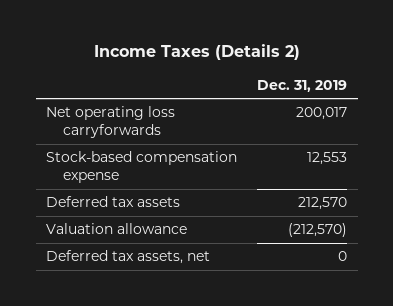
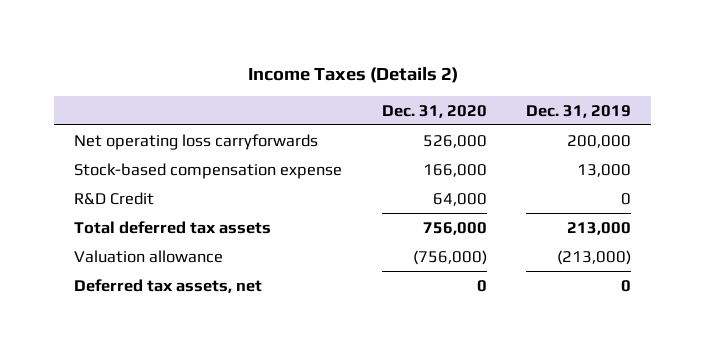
none -> [381,104,487,118] Dec. 31, 2020
[296,107,348,121] 200,017 -> [567,134,632,148] 200,000
[307,152,348,166] 12,553 -> [577,163,632,177] 13,000
none -> [74,191,155,205] R&D Credit
[46,196,181,208] Deferred tax assets -> [74,220,272,234] Total deferred tax assets
[298,197,348,211] 212,570 -> [567,221,632,235] 213,000
[288,223,348,238] (212,570) -> [557,249,632,265] (213,000)

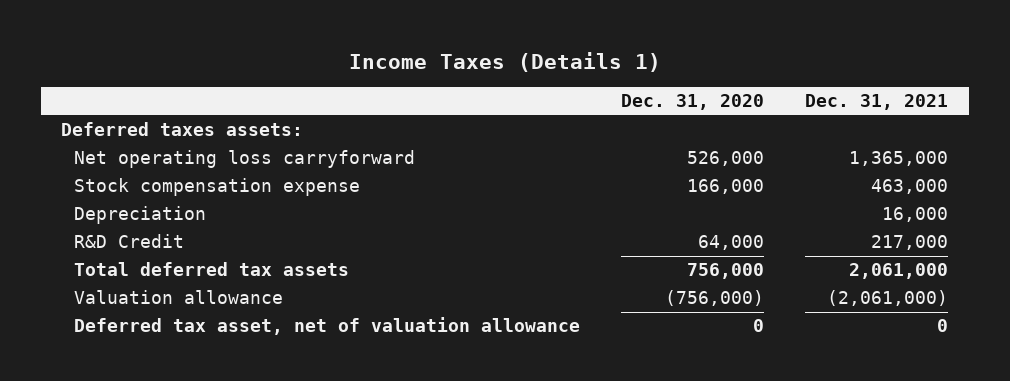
[247,66,458,83] Income Taxes (Details 2) -> [348,51,661,72] Income Taxes (Details 1)
[526,104,632,118] Dec. 31, 2019 -> none
none -> [805,94,949,111] Dec. 31, 2021
none -> [61,122,304,137] Deferred taxes assets:
[74,133,319,150] Net operating loss carryforwards -> [74,150,416,169] Net operating loss carryforward
[74,162,343,179] Stock-based compensation expense -> [74,178,361,197] Stock compensation expense
none -> [74,206,207,225] Depreciation
[74,278,263,293] Deferred tax assets, net -> [74,317,581,336] Deferred tax asset, net of valuation allowance

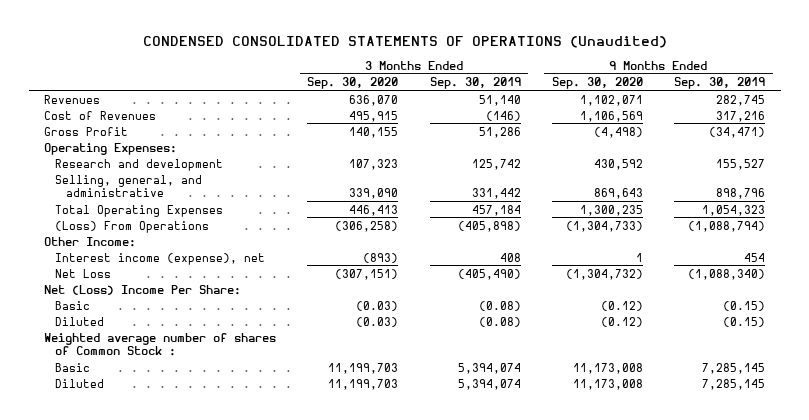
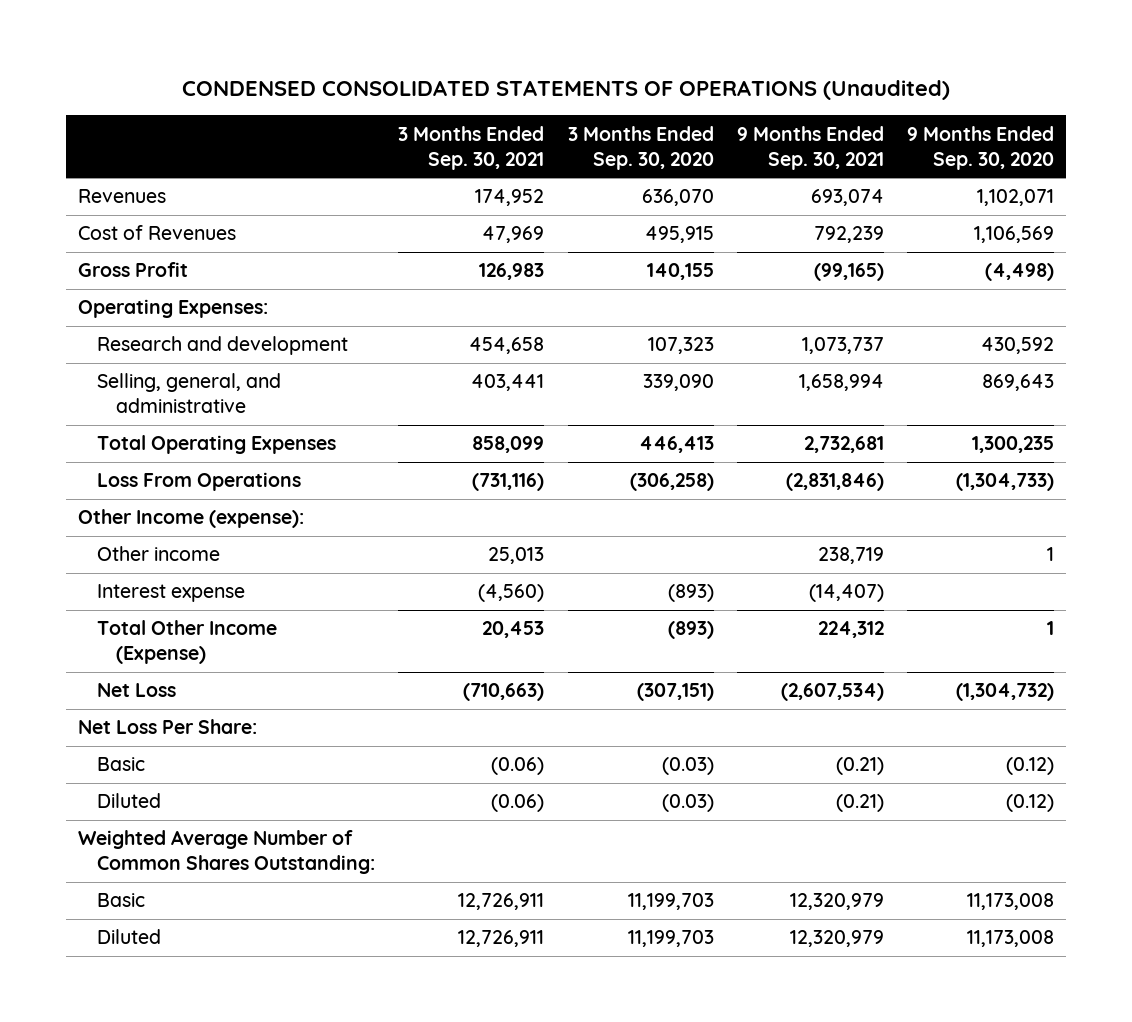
[429,77,521,90] Sep. 30, 2019 -> none
[673,77,765,90] Sep. 30, 2019 -> none
none -> [398,125,545,170] 3 Months Ended Sep. 30, 2021
none -> [736,125,884,170] 9 Months Ended Sep. 30, 2021
[55,220,210,233] (Loss) From Operations -> [97,472,302,492] Loss From Operations
[44,236,137,247] Other Income: -> [77,509,304,529] Other Income (expense):
none -> [97,546,221,562] Other income
none -> [97,584,246,603] Interest expense
[55,252,266,265] Interest income (expense), net -> [97,620,278,665] Total Other Income (Expense)
[44,284,242,295] Net (Loss) Income Per Share: -> [77,719,257,735] Net Loss Per Share:
[44,332,277,356] Weighted average number of shares of Common Stock : -> [77,830,376,875] Weighted Average Number of Common Shares Outstanding:

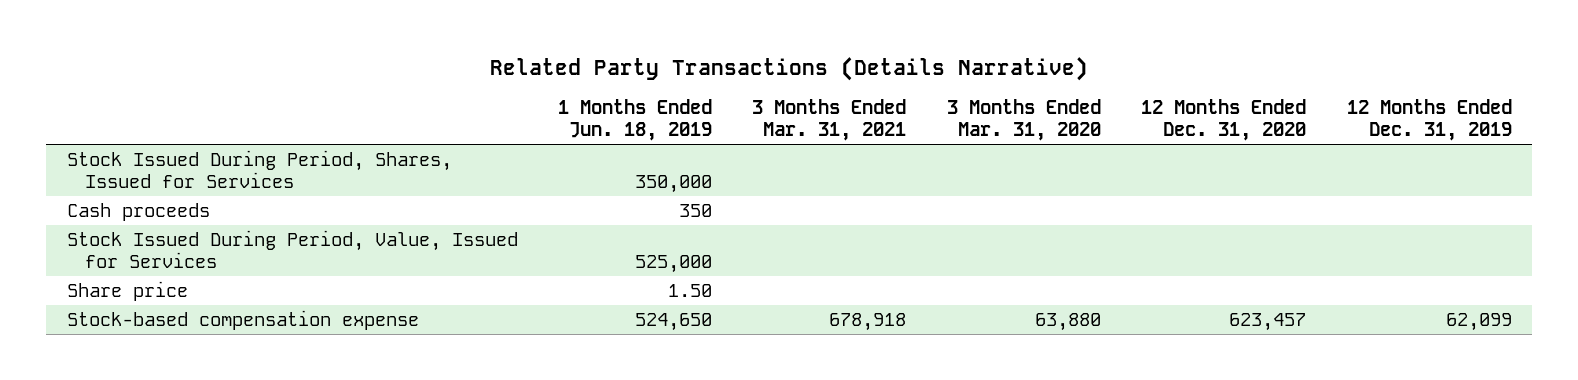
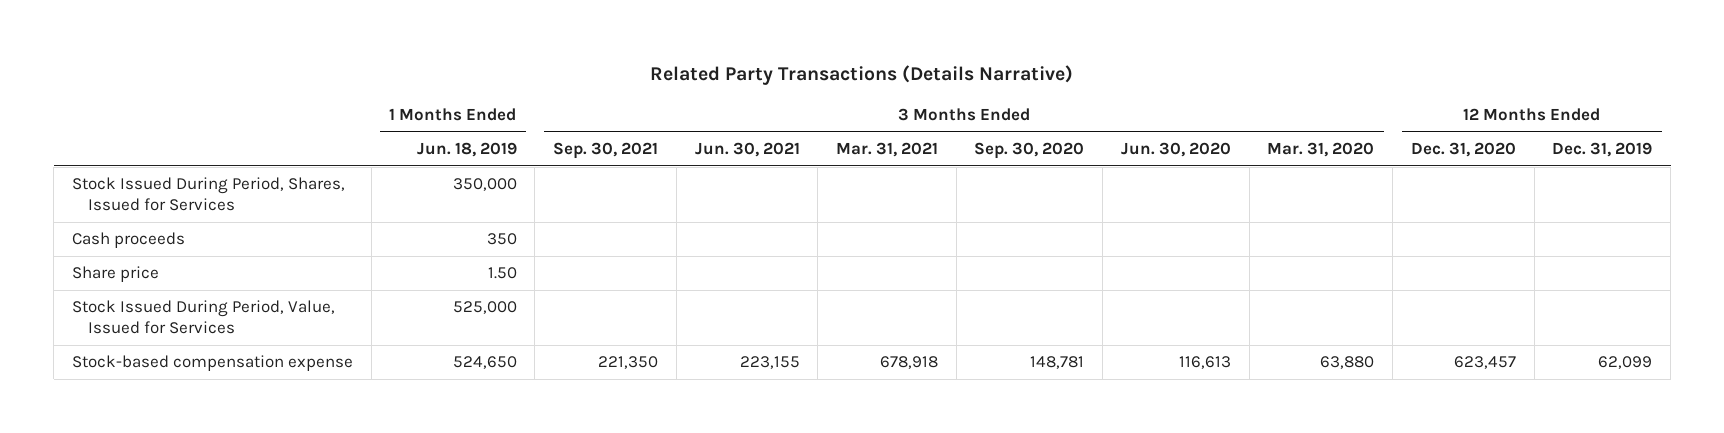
none -> [553,142,659,160] Sep. 30, 2021
none -> [694,142,800,158] Jun. 30, 2021
none -> [974,142,1085,160] Sep. 30, 2020
none -> [1120,142,1231,158] Jun. 30, 2020
[66,229,518,268] Stock Issued During Period, Value, Issued for Services -> [72,300,336,335] Stock Issued During Period, Value, Issued for Services

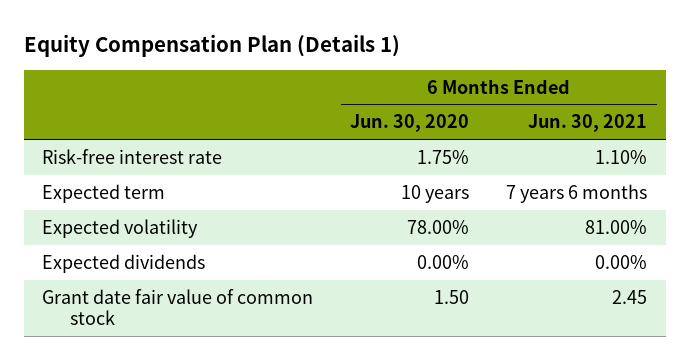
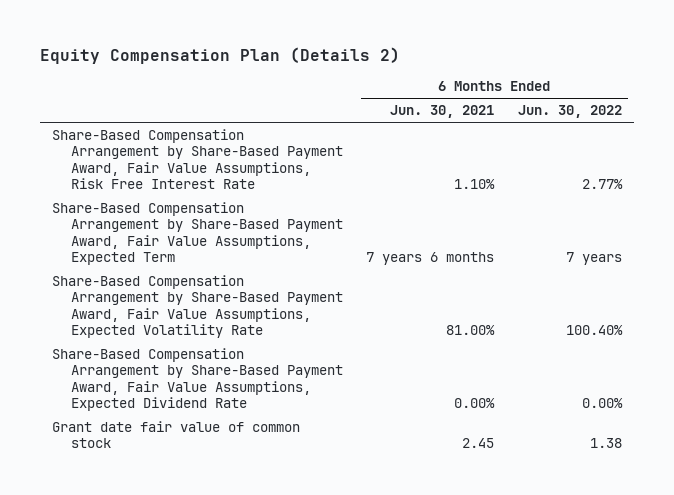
[23,33,400,57] Equity Compensation Plan (Details 1) -> [40,46,401,64] Equity Compensation Plan (Details 2)
[350,114,470,133] Jun. 30, 2020 -> none
none -> [518,105,623,119] Jun. 30, 2022
[42,148,223,164] Risk-free interest rate -> [51,128,343,190] Share-Based Compensation Arrangement by Share-Based Payment Award, Fair Value Assumptions, Risk Free Interest Rate
[42,183,166,203] Expected term -> [51,201,343,266] Share-Based Compensation Arrangement by Share-Based Payment Award, Fair Value Assumptions, Expected Term
[42,218,199,238] Expected volatility -> [51,274,343,339] Share-Based Compensation Arrangement by Share-Based Payment Award, Fair Value Assumptions, Expected Volatility Rate
[42,253,206,273] Expected dividends -> [51,347,343,412] Share-Based Compensation Arrangement by Share-Based Payment Award, Fair Value Assumptions, Expected Dividend Rate

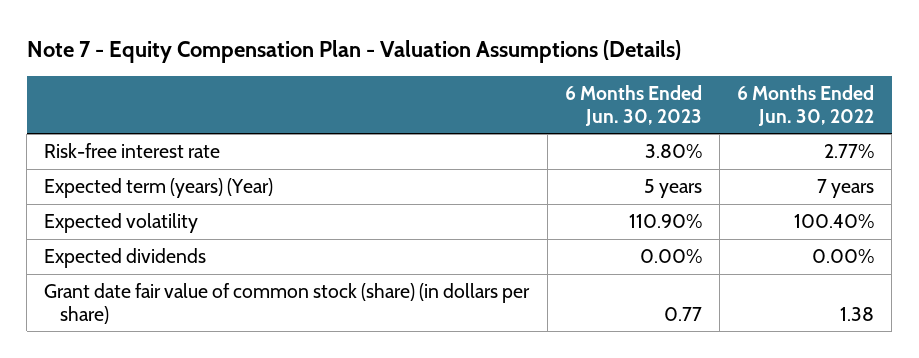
[40,46,401,64] Equity Compensation Plan (Details 2) -> [26,39,681,63] Note 7 - Equity Compensation Plan - Valuation Assumptions (Details)
[390,105,495,119] Jun. 30, 2021 -> none
none -> [564,85,702,126] 6 Months Ended Jun. 30, 2023
[51,128,343,190] Share-Based Compensation Arrangement by Share-Based Payment Award, Fair Value Assumptions, Risk Free Interest Rate -> [44,143,221,159] Risk-free interest rate
[51,201,343,266] Share-Based Compensation Arrangement by Share-Based Payment Award, Fair Value Assumptions, Expected Term -> [44,178,274,199] Expected term (years) (Year)
[51,274,343,339] Share-Based Compensation Arrangement by Share-Based Payment Award, Fair Value Assumptions, Expected Volatility Rate -> [44,213,199,234] Expected volatility
[51,347,343,412] Share-Based Compensation Arrangement by Share-Based Payment Award, Fair Value Assumptions, Expected Dividend Rate -> [44,248,207,269] Expected dividends
[51,420,300,449] Grant date fair value of common stock -> [44,283,531,324] Grant date fair value of common stock (share) (in dollars per share)

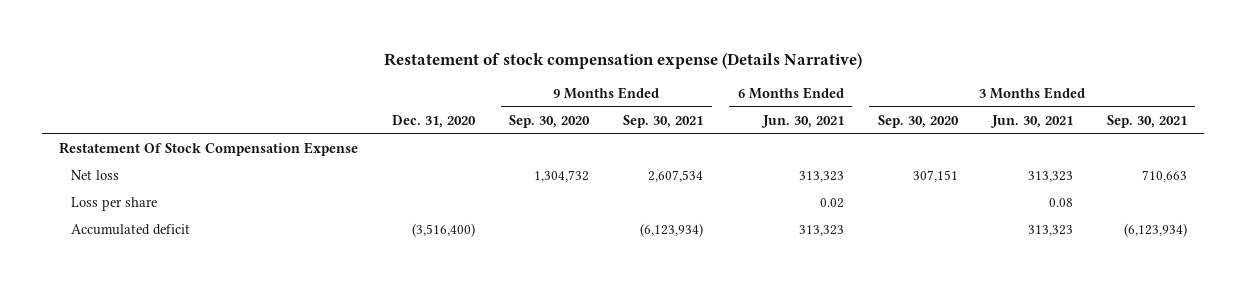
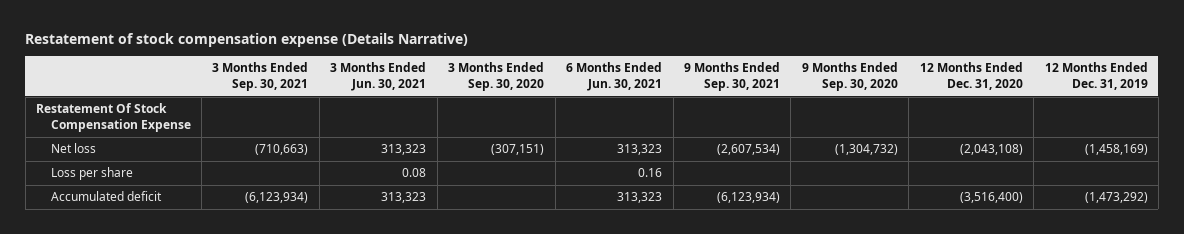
[392,114,477,128] Dec. 31, 2020 -> none
none -> [919,62,1023,90] 12 Months Ended Dec. 31, 2020
none -> [1044,62,1148,90] 12 Months Ended Dec. 31, 2019
[534,170,590,183] 1,304,732 -> [834,144,898,156] (1,304,732)
[648,170,704,183] 2,607,534 -> [716,144,780,156] (2,607,534)
[912,170,958,183] 307,151 -> [491,144,545,156] (307,151)
[1141,170,1187,183] 710,663 -> [255,144,309,156] (710,663)
[819,198,844,209] 0.02 -> [638,168,663,178] 0.16

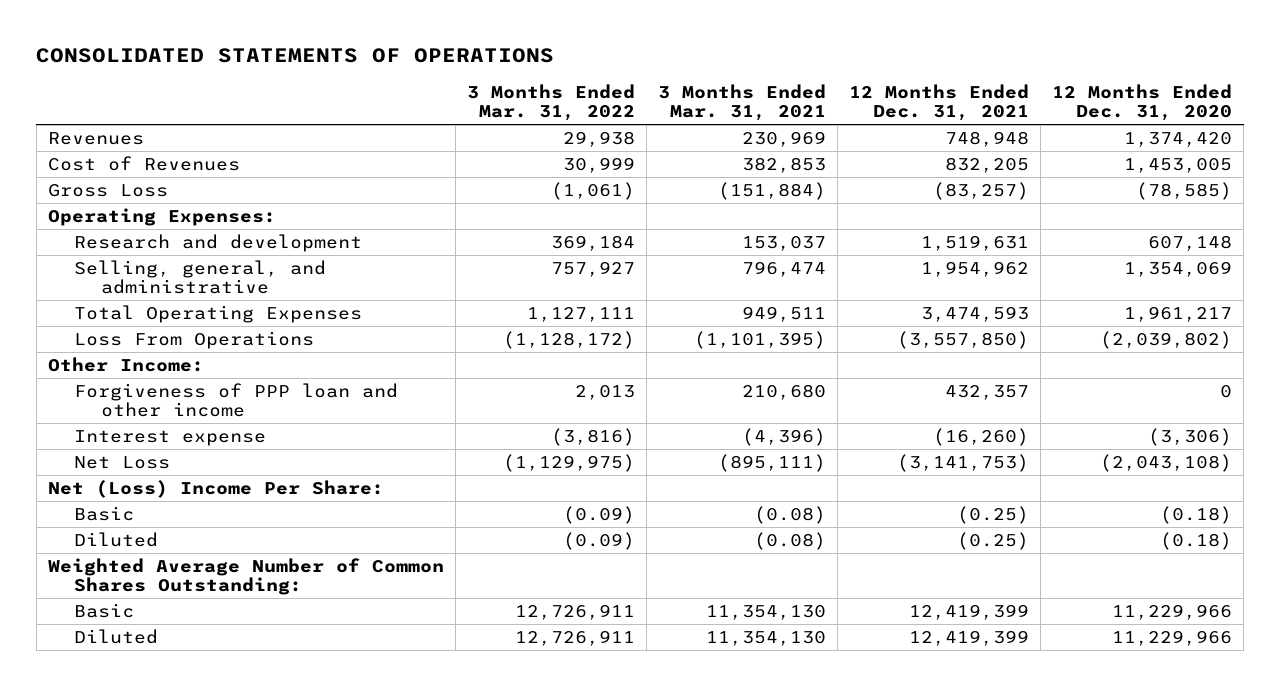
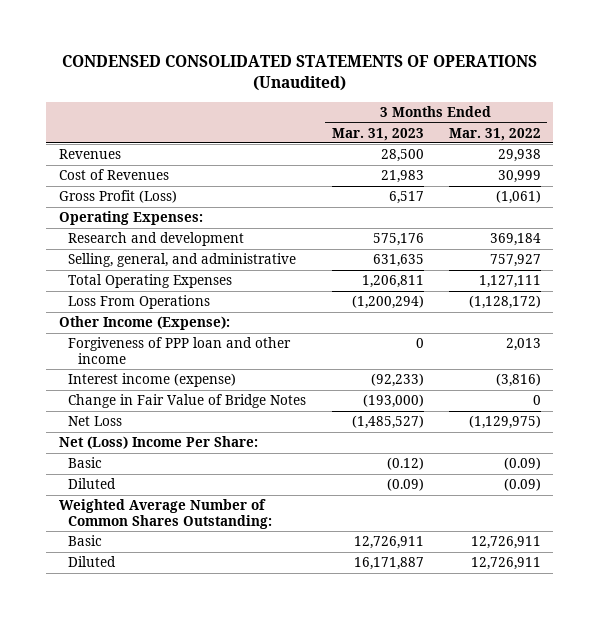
[36,48,555,64] CONSOLIDATED STATEMENTS OF OPERATIONS -> [61,55,537,92] CONDENSED CONSOLIDATED STATEMENTS OF OPERATIONS (Unaudited)
[657,83,826,122] 3 Months Ended Mar. 31, 2021 -> none
[848,83,1029,122] 12 Months Ended Dec. 31, 2021 -> none
[1052,83,1233,122] 12 Months Ended Dec. 31, 2020 -> none
none -> [331,127,424,141] Mar. 31, 2023
[47,183,168,197] Gross Loss -> [58,190,177,204] Gross Profit (Loss)
[47,356,204,372] Other Income: -> [58,316,230,331] Other Income (Expense):
[74,429,267,446] Interest expense -> [68,373,237,388] Interest income (expense)
none -> [68,394,307,409] Change in Fair Value of Bridge Notes

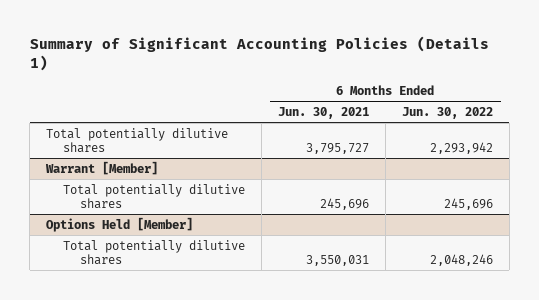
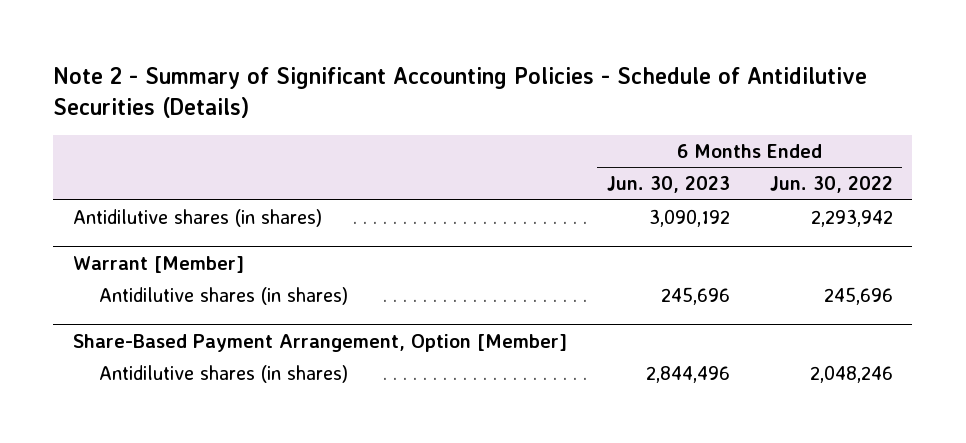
[29,35,489,71] Summary of Significant Accounting Policies (Details 1) -> [53,67,868,118] Note 2 - Summary of Significant Accounting Policies - Schedule of Antidilutive Securities (Details)
[278,107,370,120] Jun. 30, 2021 -> none
none -> [606,176,730,194] Jun. 30, 2023
[46,127,229,154] Total potentially dilutive shares -> [73,209,323,228] Antidilutive shares (in shares)
[46,216,194,232] Options Held [Member] -> none
[63,183,246,210] Total potentially dilutive shares -> [99,287,349,306] Antidilutive shares (in shares)
none -> [73,333,568,352] Share-Based Payment Arrangement, Option [Member]
[63,239,246,266] Total potentially dilutive shares -> [99,365,349,384] Antidilutive shares (in shares)

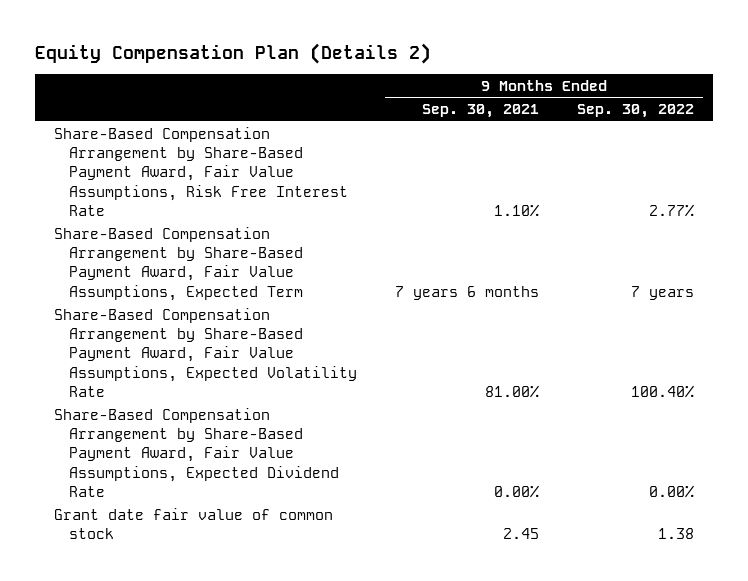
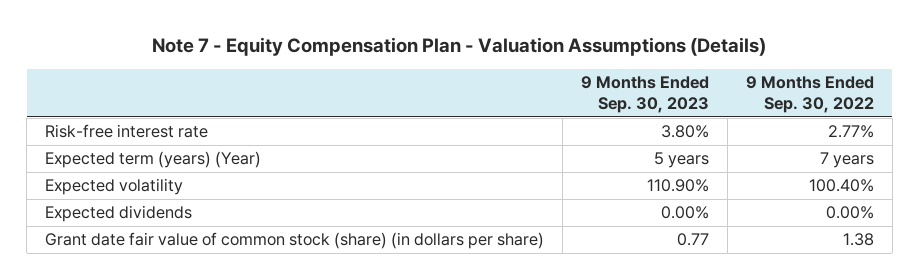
[35,42,432,64] Equity Compensation Plan (Details 2) -> [152,37,767,57] Note 7 - Equity Compensation Plan - Valuation Assumptions (Details)
[421,104,539,119] Sep. 30, 2021 -> none
none -> [580,76,709,114] 9 Months Ended Sep. 30, 2023
[54,126,348,216] Share-Based Compensation Arrangement by Share-Based Payment Award, Fair Value Assumptions, Risk Free Interest Rate -> [45,124,209,139] Risk-free interest rate
[54,226,303,301] Share-Based Compensation Arrangement by Share-Based Payment Award, Fair Value Assumptions, Expected Term -> [45,151,262,169] Expected term (years) (Year)
[54,307,357,397] Share-Based Compensation Arrangement by Share-Based Payment Award, Fair Value Assumptions, Expected Volatility Rate -> [45,178,184,196] Expected volatility
[54,407,339,497] Share-Based Compensation Arrangement by Share-Based Payment Award, Fair Value Assumptions, Expected Dividend Rate -> [45,205,193,223] Expected dividends
[54,507,334,540] Grant date fair value of common stock -> [45,232,545,250] Grant date fair value of common stock (share) (in dollars per share)

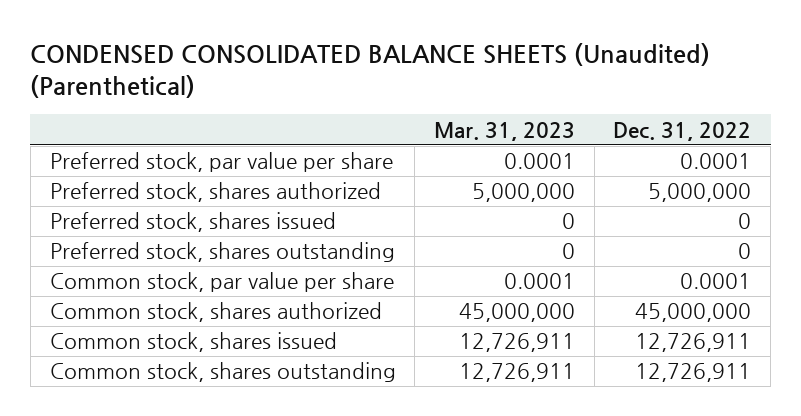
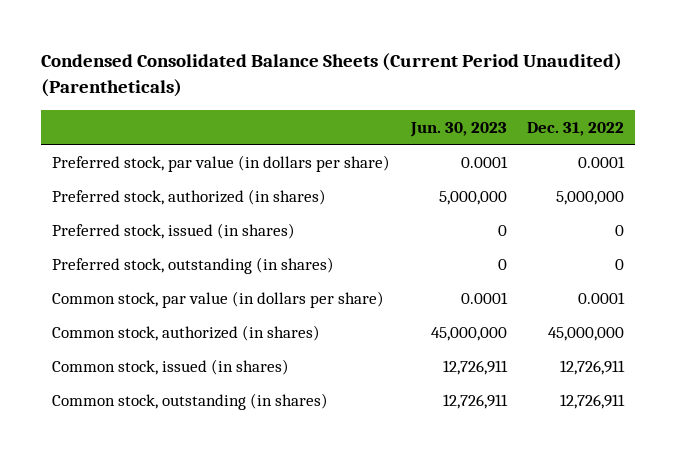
[30,43,711,98] CONDENSED CONSOLIDATED BALANCE SHEETS (Unaudited) (Parenthetical) -> [41,53,623,98] Condensed Consolidated Balance Sheets (Current Period Unaudited) (Parentheticals)
[433,121,575,141] Mar. 31, 2023 -> none
none -> [409,121,507,137] Jun. 30, 2023
[49,152,393,173] Preferred stock, par value per share -> [51,154,390,172] Preferred stock, par value (in dollars per share)
[49,182,381,203] Preferred stock, shares authorized -> [51,188,326,205] Preferred stock, authorized (in shares)
[49,212,336,233] Preferred stock, shares issued -> [51,222,295,239] Preferred stock, issued (in shares)
[49,242,395,263] Preferred stock, shares outstanding -> [51,256,334,274] Preferred stock, outstanding (in shares)
[49,272,394,293] Common stock, par value per share -> [51,290,384,308] Common stock, par value (in dollars per share)
[49,302,382,323] Common stock, shares authorized -> [51,324,320,341] Common stock, authorized (in shares)
[49,332,337,353] Common stock, shares issued -> [51,358,289,375] Common stock, issued (in shares)
[49,362,396,383] Common stock, shares outstanding -> [51,392,328,410] Common stock, outstanding (in shares)

